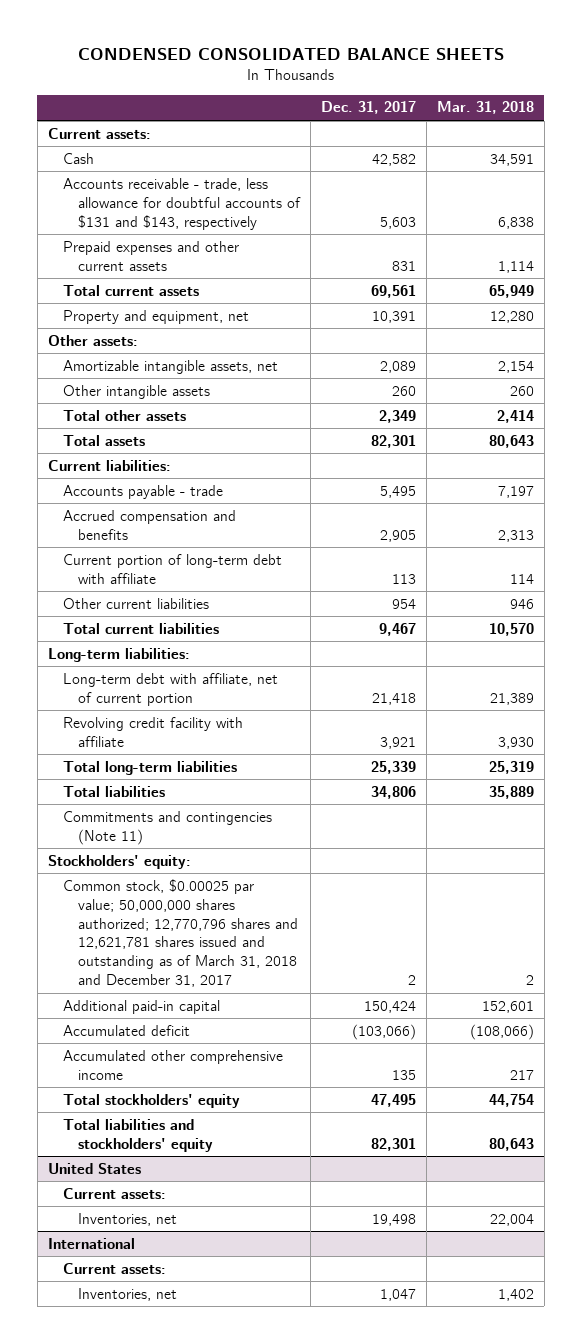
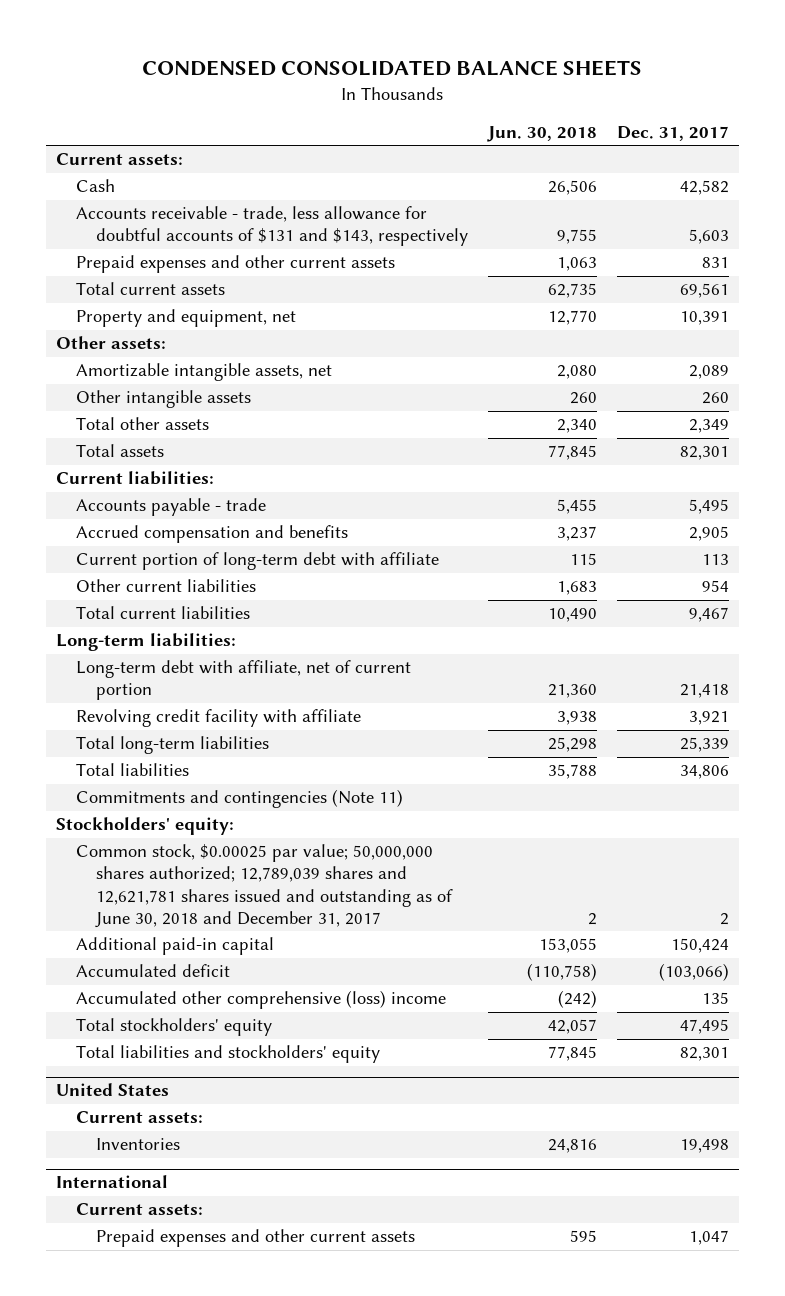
[436,101,534,115] Mar. 31, 2018 -> none
none -> [487,125,598,142] Jun. 30, 2018
[62,878,298,988] Common stock, $0.00025 par value; 50,000,000 shares authorized; 12,770,796 shares and 12,621,781 shares issued and outstanding as of March 31, 2018 and December 31, 2017 -> [76,844,454,928] Common stock, $0.00025 par value; 50,000,000 shares authorized; 12,789,039 shares and 12,621,781 shares issued and outstanding as of June 30, 2018 and December 31, 2017
[62,1049,283,1080] Accumulated other comprehensive income -> [76,990,447,1010] Accumulated other comprehensive (loss) income
[77,1212,177,1226] Inventories, net -> [96,1138,181,1151] Inventories
[77,1287,177,1301] Inventories, net -> [96,1229,416,1248] Prepaid expenses and other current assets

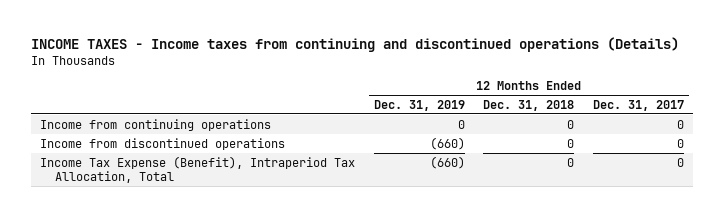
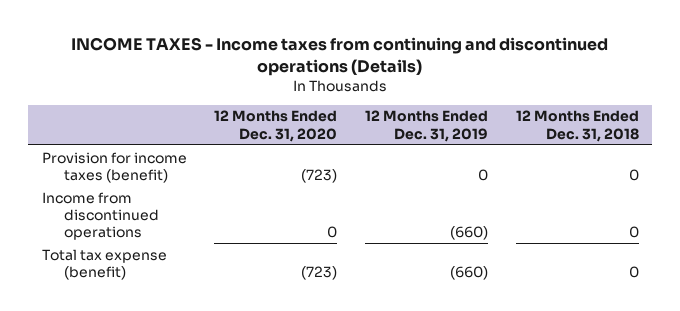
[592,99,684,111] Dec. 31, 2017 -> none
none -> [214,110,338,142] 12 Months Ended Dec. 31, 2020
[40,118,272,131] Income from continuing operations -> [41,151,187,183] Provision for income taxes (benefit)
[40,155,356,184] Income Tax Expense (Benefit), Intraperiod Tax Allocation, Total -> [41,248,167,280] Total tax expense (benefit)

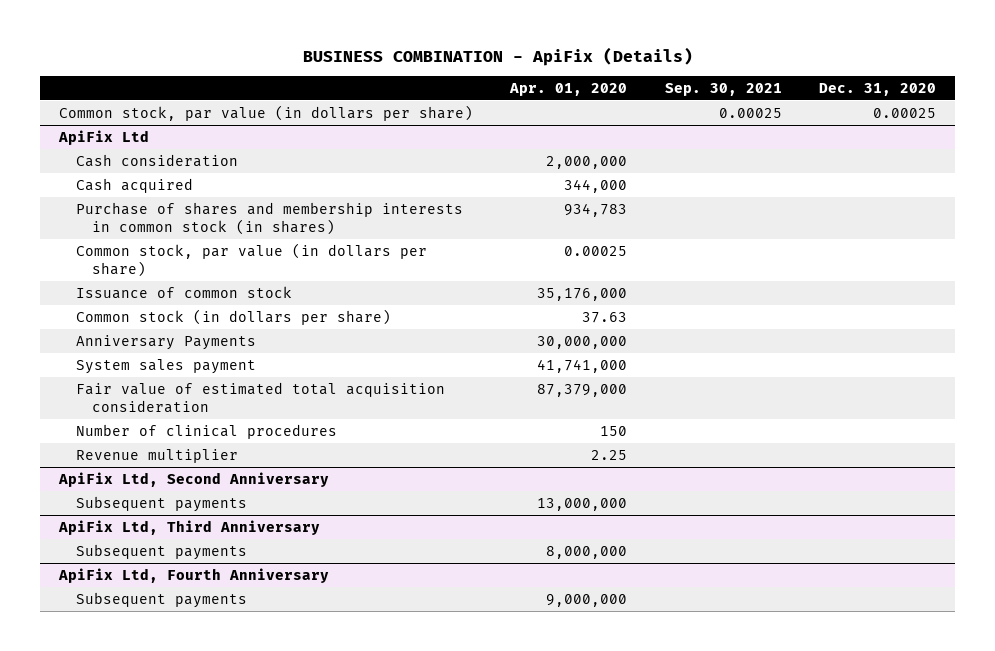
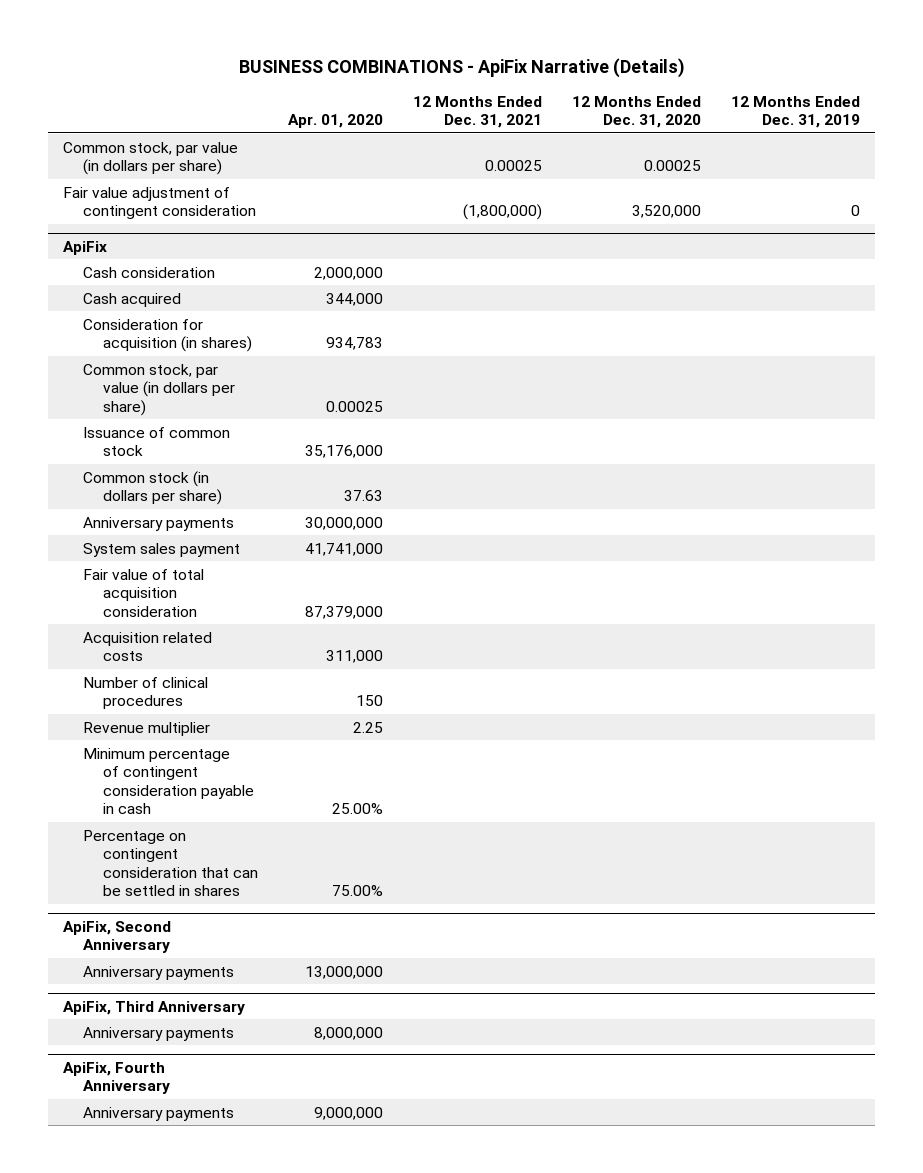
[302,46,693,66] BUSINESS COMBINATION - ApiFix (Details) -> [238,57,685,78] BUSINESS COMBINATIONS - ApiFix Narrative (Details)
[664,82,782,96] Sep. 30, 2021 -> none
[819,82,937,96] Dec. 31, 2020 -> none
none -> [412,95,542,129] 12 Months Ended Dec. 31, 2021
none -> [571,95,701,129] 12 Months Ended Dec. 31, 2020
none -> [730,95,860,129] 12 Months Ended Dec. 31, 2019
none -> [63,186,257,220] Fair value adjustment of contingent consideration
[57,129,149,145] ApiFix Ltd -> [63,240,108,255] ApiFix
[75,201,463,235] Purchase of shares and membership interests in common stock (in shares) -> [83,318,253,353] Consideration for acquisition (in shares)
[75,334,256,350] Anniversary Payments -> [83,516,235,531] Anniversary payments
[75,381,445,413] Fair value of estimated total acquisition consideration -> [83,568,205,617] Fair value of total acquisition consideration
none -> [83,631,213,662] Acquisition related costs
none -> [83,747,255,815] Minimum percentage of contingent consideration payable in cash
none -> [83,829,259,897] Percentage on contingent consideration that can be settled in shares
[57,471,329,487] ApiFix Ltd, Second Anniversary -> [63,920,172,954] ApiFix, Second Anniversary
[75,495,247,512] Subsequent payments -> [83,965,235,980] Anniversary payments
[57,519,320,535] ApiFix Ltd, Third Anniversary -> [63,1000,246,1015] ApiFix, Third Anniversary
[75,543,247,560] Subsequent payments -> [83,1026,235,1041] Anniversary payments
[57,567,329,583] ApiFix Ltd, Fourth Anniversary -> [63,1061,171,1095] ApiFix, Fourth Anniversary
[75,591,247,608] Subsequent payments -> [83,1106,235,1121] Anniversary payments

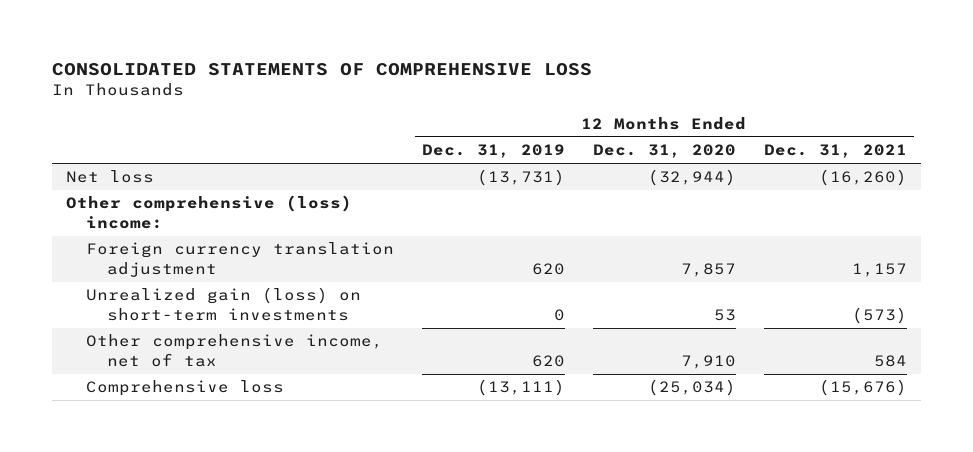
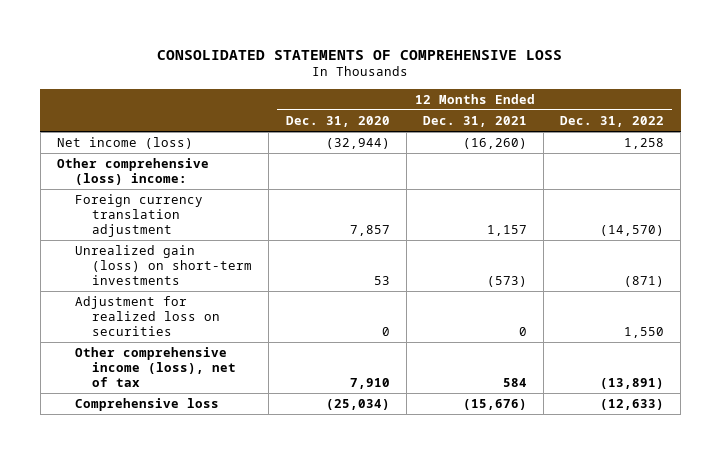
[422,144,566,159] Dec. 31, 2019 -> none
none -> [560,116,665,128] Dec. 31, 2022
[65,170,154,184] Net loss -> [56,137,193,150] Net income (loss)
none -> [74,296,221,337] Adjustment for realized loss on securities
[86,334,384,367] Other comprehensive income, net of tax -> [74,347,237,388] Other comprehensive income (loss), net of tax

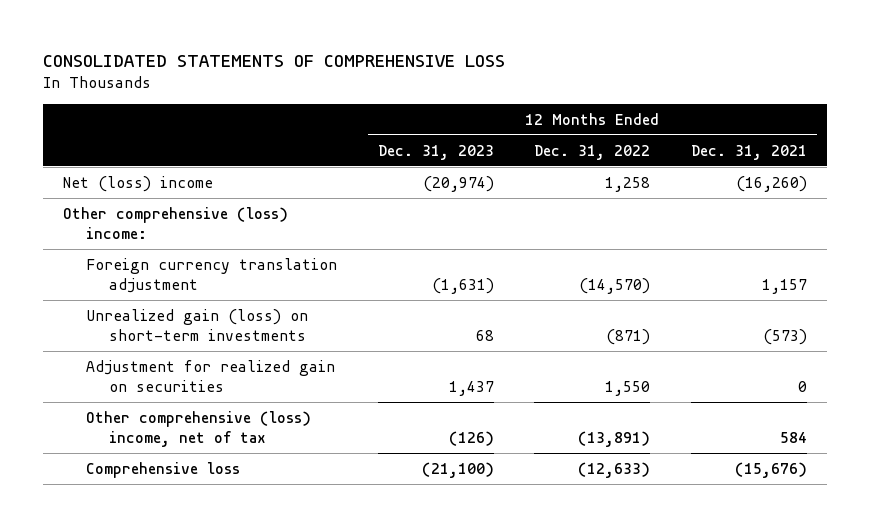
[285,116,390,128] Dec. 31, 2020 -> none
none -> [377,144,494,160] Dec. 31, 2023
[56,137,193,150] Net income (loss) -> [63,175,214,192] Net (loss) income
[74,296,221,337] Adjustment for realized loss on securities -> [86,359,336,393] Adjustment for realized gain on securities
[74,347,237,388] Other comprehensive income (loss), net of tax -> [86,410,312,448] Other comprehensive (loss) income, net of tax

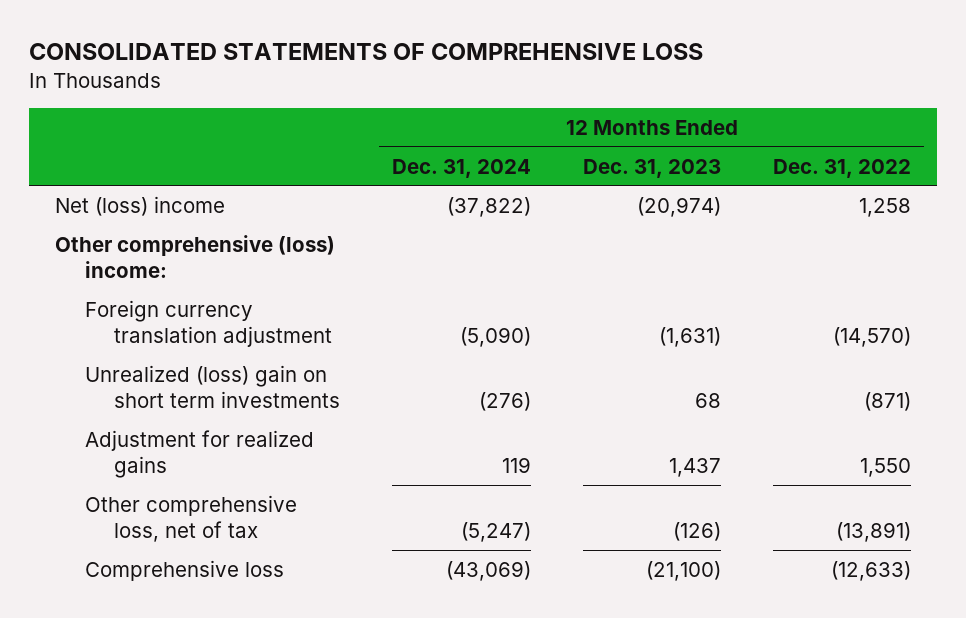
[690,144,807,160] Dec. 31, 2021 -> none
none -> [392,158,532,178] Dec. 31, 2024
[86,308,309,342] Unrealized gain (loss) on short-term investments -> [84,364,341,408] Unrealized (loss) gain on short term investments
[86,359,336,393] Adjustment for realized gain on securities -> [84,429,314,478] Adjustment for realized gains
[86,410,312,448] Other comprehensive (loss) income, net of tax -> [84,494,297,542] Other comprehensive loss, net of tax

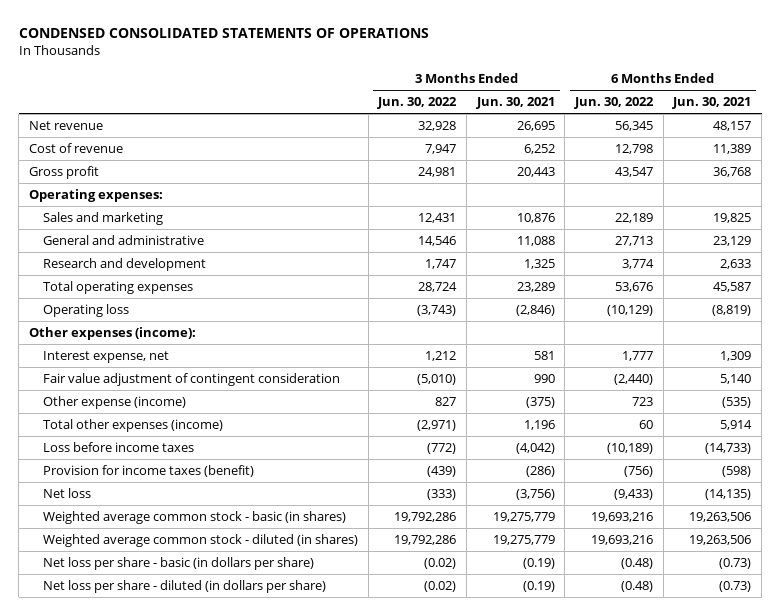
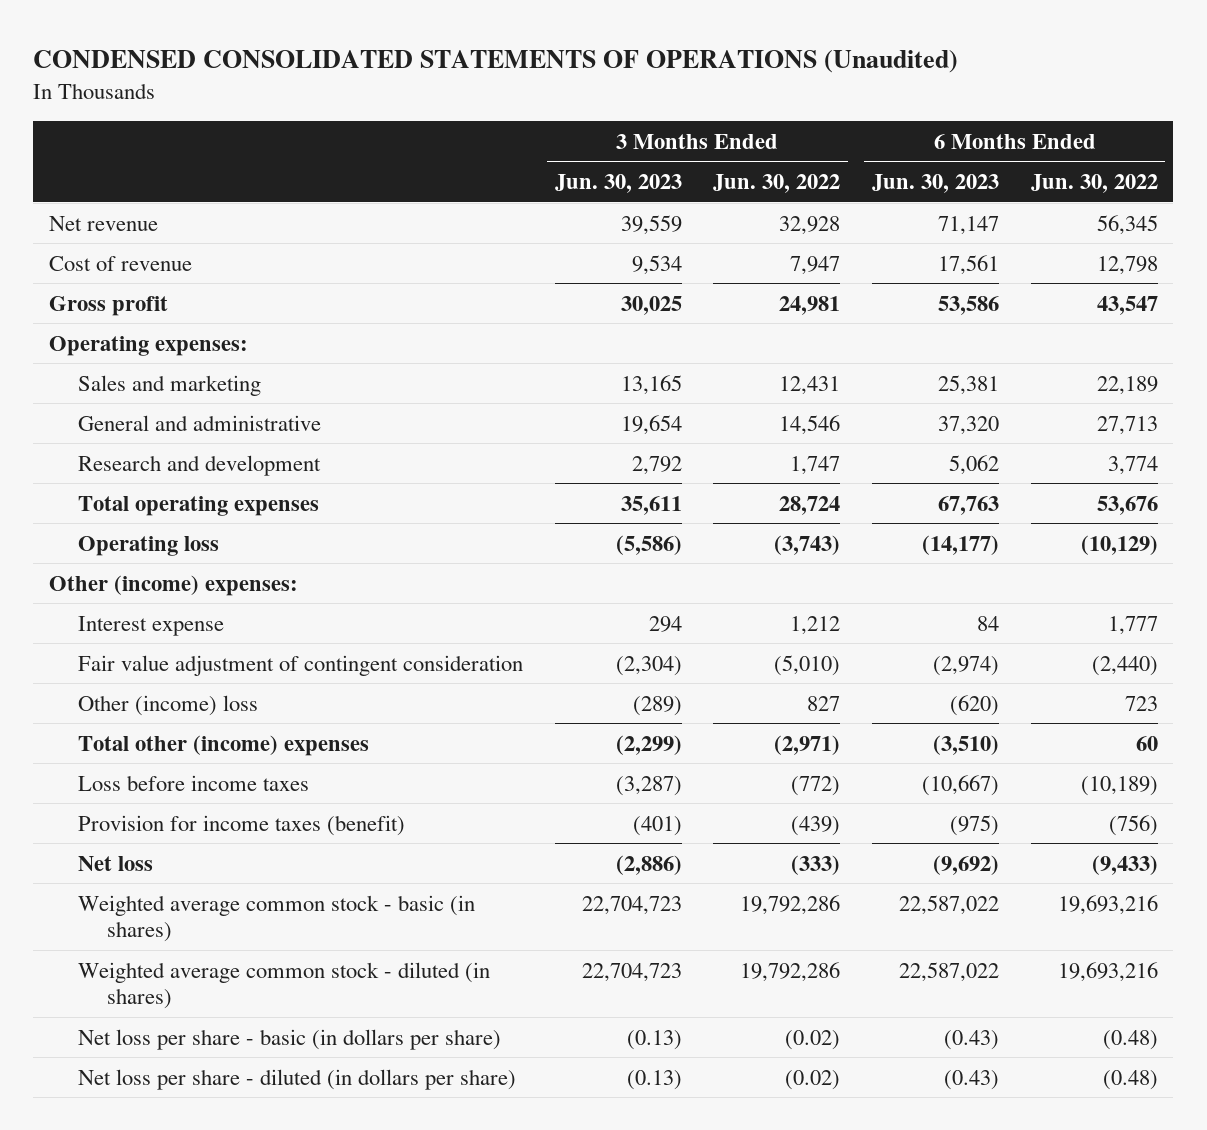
[18,28,429,39] CONDENSED CONSOLIDATED STATEMENTS OF OPERATIONS -> [33,50,959,74] CONDENSED CONSOLIDATED STATEMENTS OF OPERATIONS (Unaudited)
[475,96,555,109] Jun. 30, 2021 -> none
[672,96,752,109] Jun. 30, 2021 -> none
none -> [554,173,682,193] Jun. 30, 2023
none -> [871,173,999,193] Jun. 30, 2023
[29,326,197,340] Other expenses (income): -> [49,574,299,596] Other (income) expenses:
[43,350,170,363] Interest expense, net -> [77,615,224,636] Interest expense
[43,395,187,409] Other expense (income) -> [77,694,258,716] Other (income) loss
[43,418,224,432] Total other expenses (income) -> [77,734,369,756] Total other (income) expenses

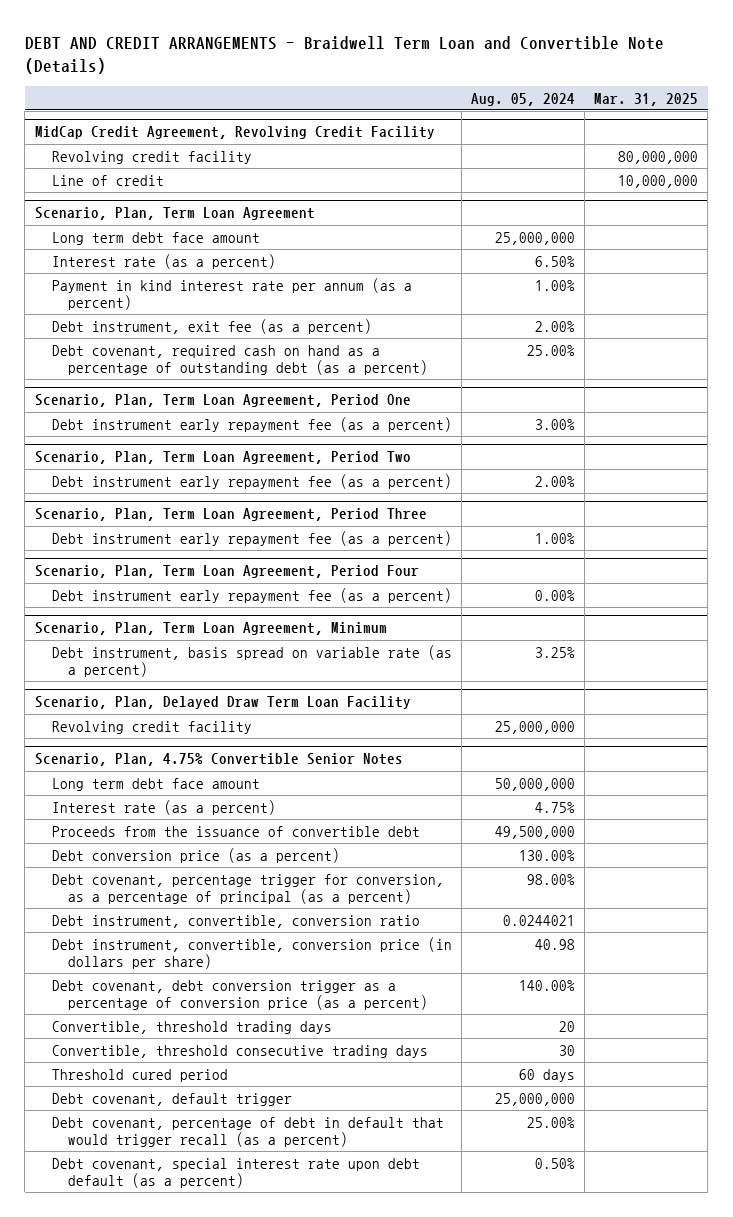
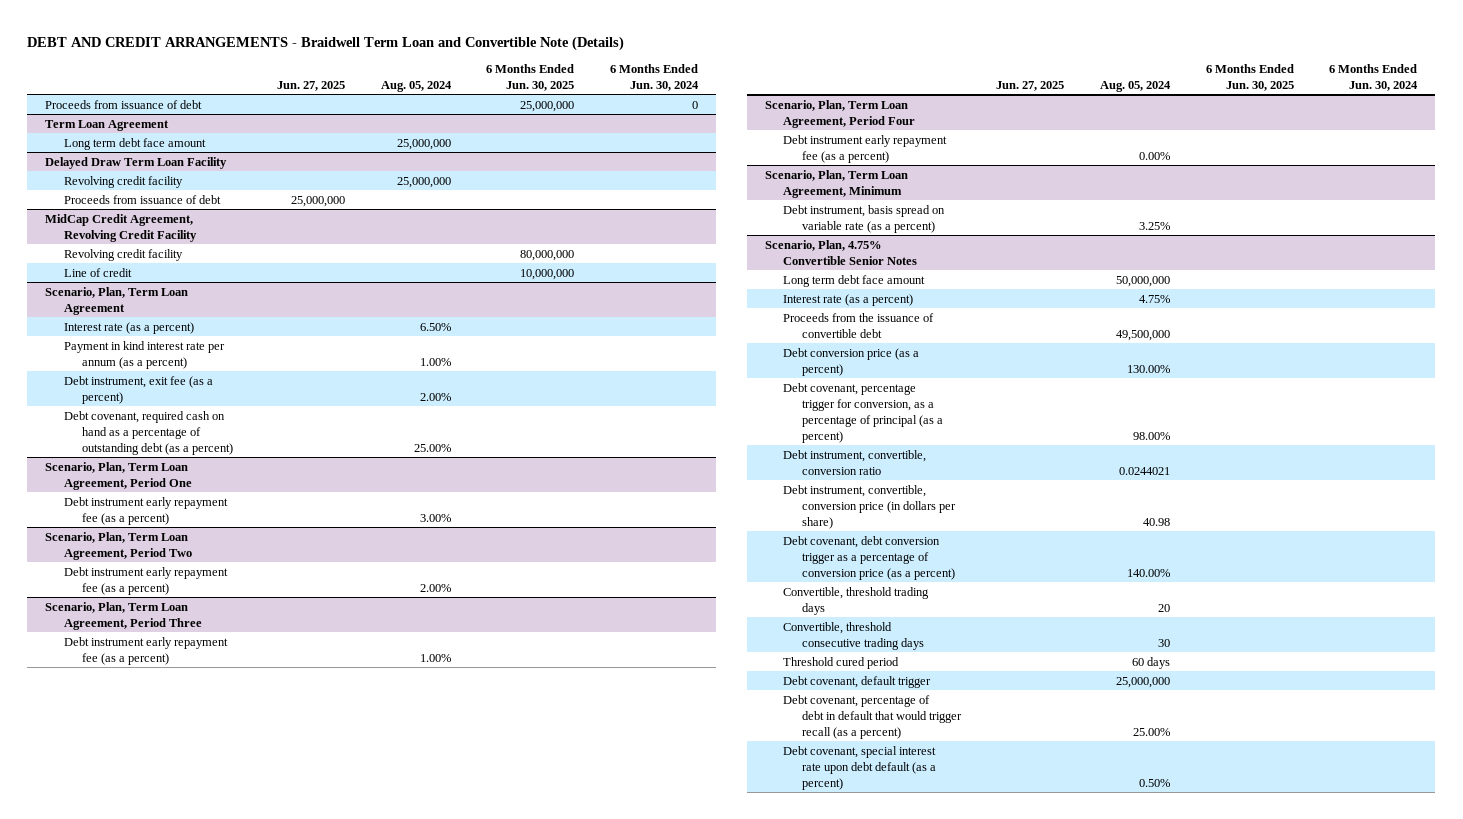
[594,92,699,106] Mar. 31, 2025 -> none
none -> [276,80,345,91] Jun. 27, 2025
none -> [486,63,575,91] 6 Months Ended Jun. 30, 2025
none -> [609,63,699,91] 6 Months Ended Jun. 30, 2024
none -> [45,99,203,109] Proceeds from issuance of debt
none -> [45,119,170,131] Term Loan Agreement
none -> [63,137,206,150] Long term debt face amount
none -> [45,156,228,169] Delayed Draw Term Loan Facility
none -> [63,175,183,188] Revolving credit facility
none -> [63,194,221,204] Proceeds from issuance of debt
[51,231,260,245] Long term debt face amount -> none
[34,696,411,710] Scenario, Plan, Delayed Draw Term Loan Facility -> none
[51,720,252,734] Revolving credit facility -> none

